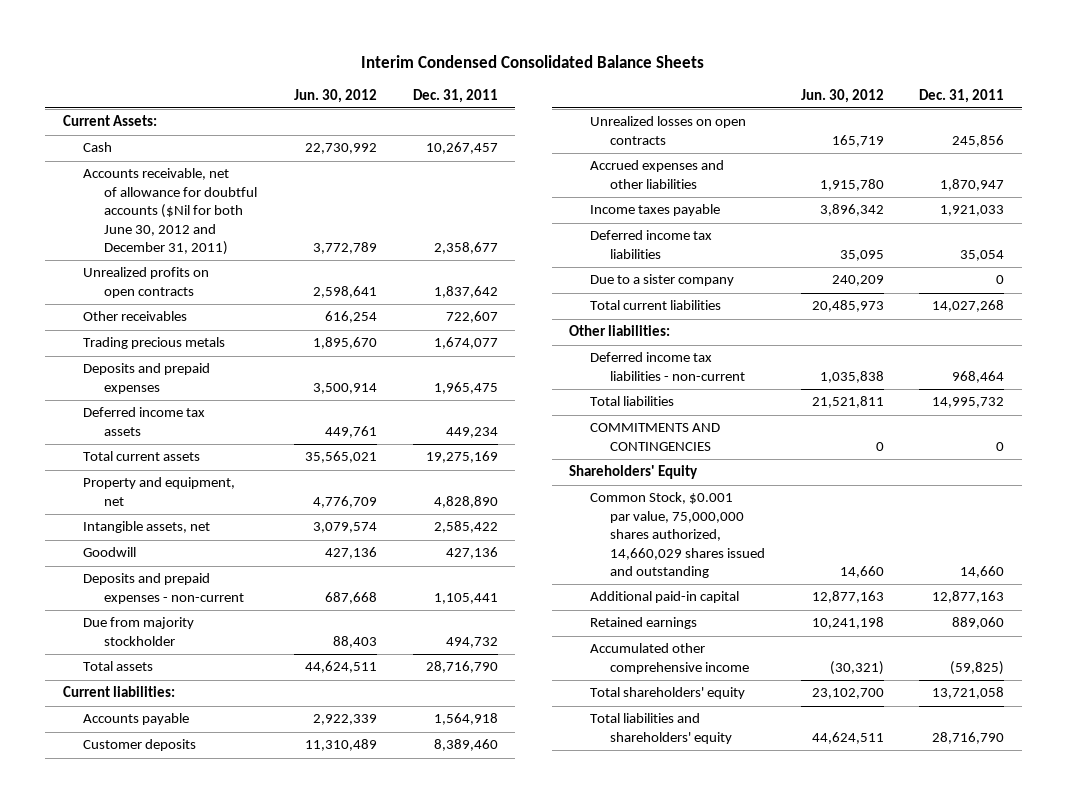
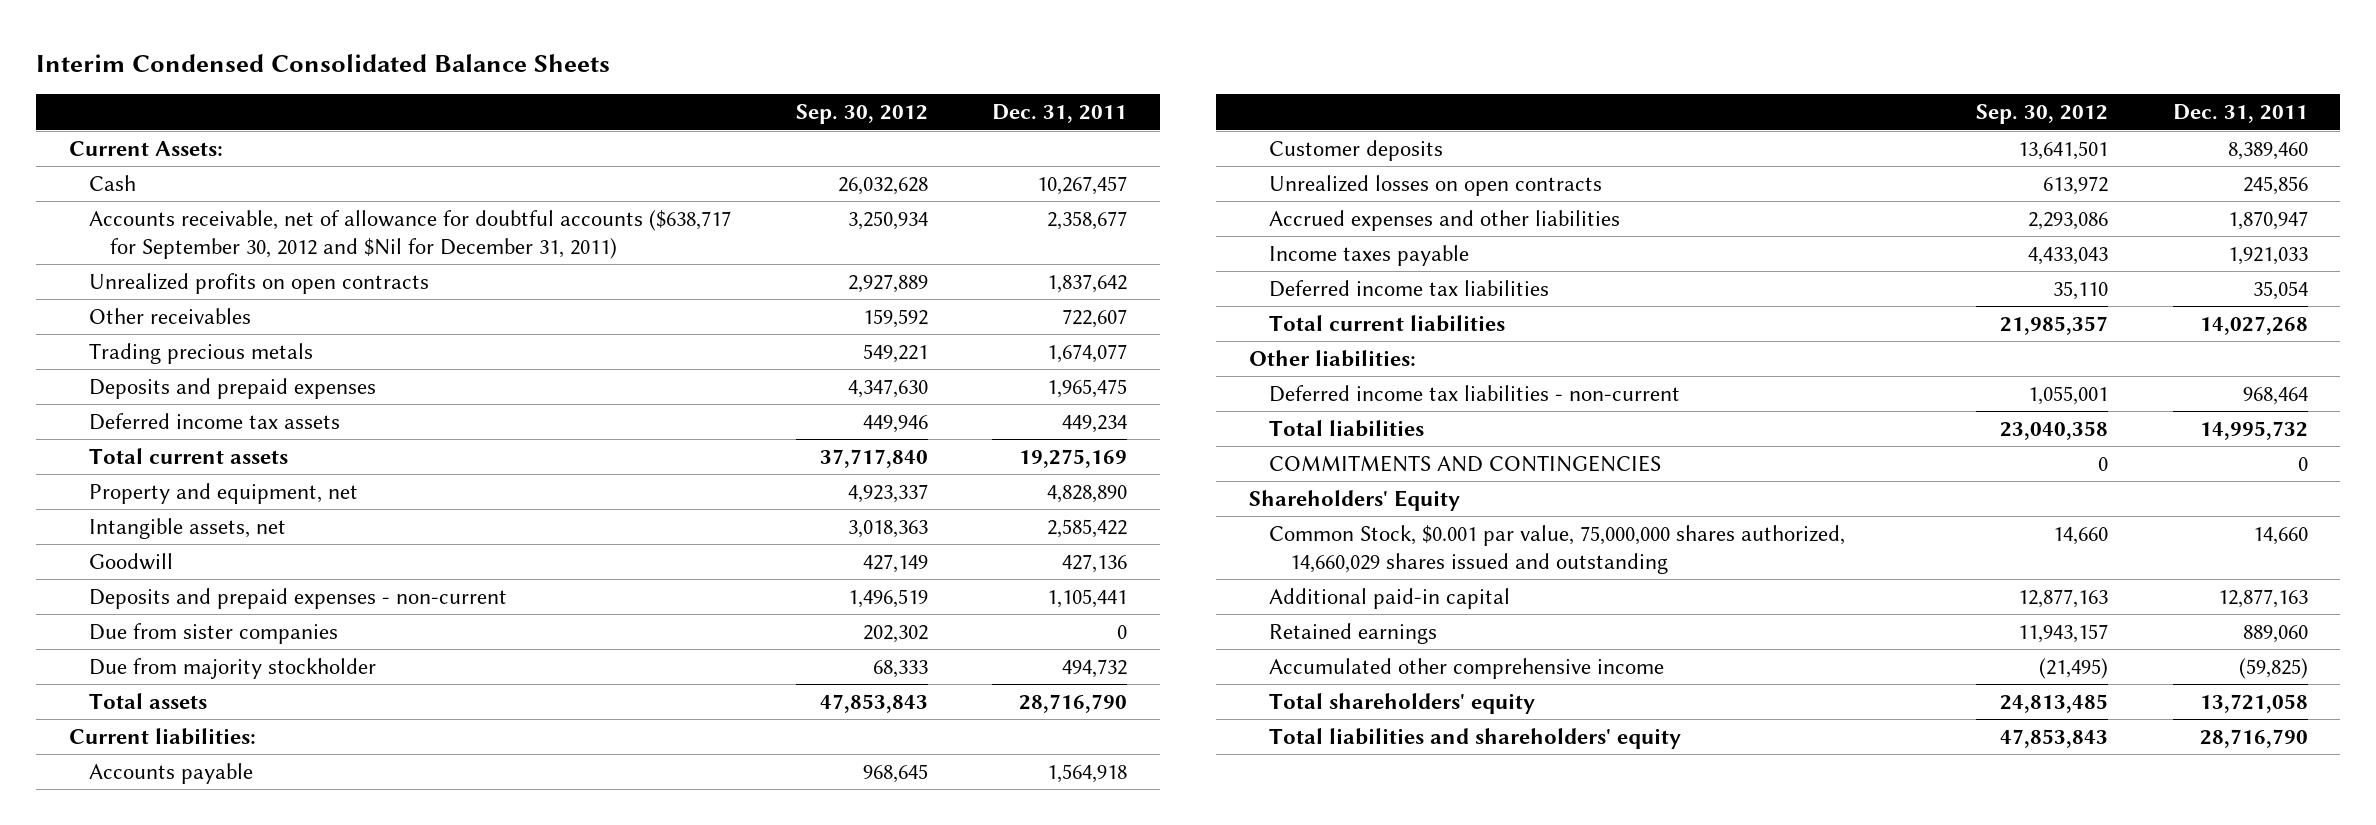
[294,88,378,103] Jun. 30, 2012 -> none
none -> [795,104,928,125] Sep. 30, 2012
[83,168,258,255] Accounts receivable, net of allowance for doubtful accounts ($Nil for both June 30, 2012 and December 31, 2011) -> [89,210,732,259] Accounts receivable, net of allowance for doubtful accounts ($638,717 for September 30, 2012 and $Nil for December 31, 2011)
none -> [89,623,339,645] Due from sister companies
[589,274,734,287] Due to a sister company -> none

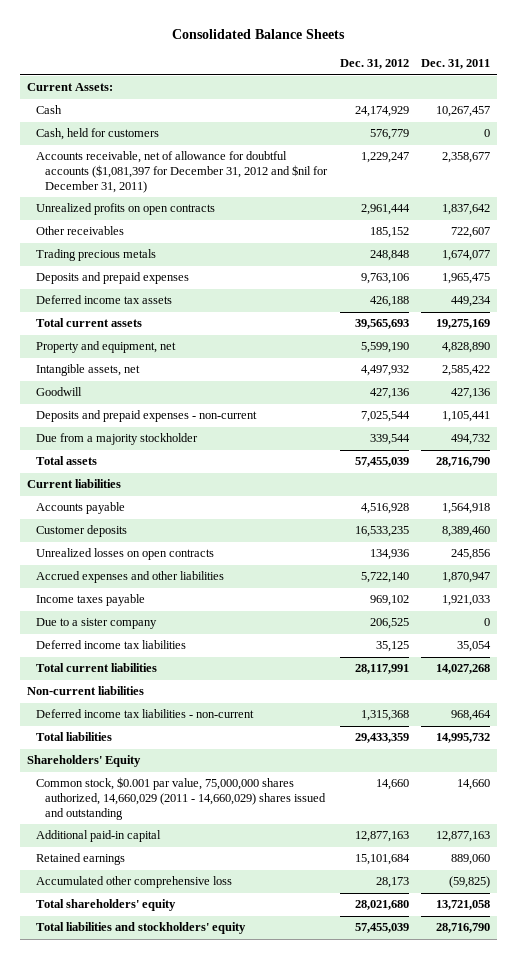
[36,53,611,72] Interim Condensed Consolidated Balance Sheets -> [172,29,346,40] Consolidated Balance Sheets
[795,104,928,125] Sep. 30, 2012 -> none
none -> [339,59,409,70] Dec. 31, 2012
none -> [35,128,159,141] Cash, held for customers
[89,210,732,259] Accounts receivable, net of allowance for doubtful accounts ($638,717 for September 30, 2012 and $Nil for December 31, 2011) -> [35,151,328,193] Accounts receivable, net of allowance for doubtful accounts ($1,081,397 for December 31, 2012 and $nil for December 31, 2011)
[89,623,339,645] Due from sister companies -> none
[89,658,377,680] Due from majority stockholder -> [35,433,198,446] Due from a majority stockholder
[68,728,256,746] Current liabilities: -> [26,479,121,489] Current liabilities
none -> [35,618,157,630] Due to a sister company
[1248,350,1416,368] Other liabilities: -> [26,686,144,696] Non-current liabilities
[1269,455,1662,473] COMMITMENTS AND CONTINGENCIES -> none
[1269,525,1846,574] Common Stock, $0.001 par value, 75,000,000 shares authorized, 14,660,029 shares issued and outstanding -> [35,777,326,820] Common stock, $0.001 par value, 75,000,000 shares authorized, 14,660,029 (2011 - 14,660,029) shares issued and outstanding
[1269,658,1665,680] Accumulated other comprehensive income -> [35,876,232,889] Accumulated other comprehensive loss
[1269,728,1682,750] Total liabilities and shareholders' equity -> [35,922,246,935] Total liabilities and stockholders' equity

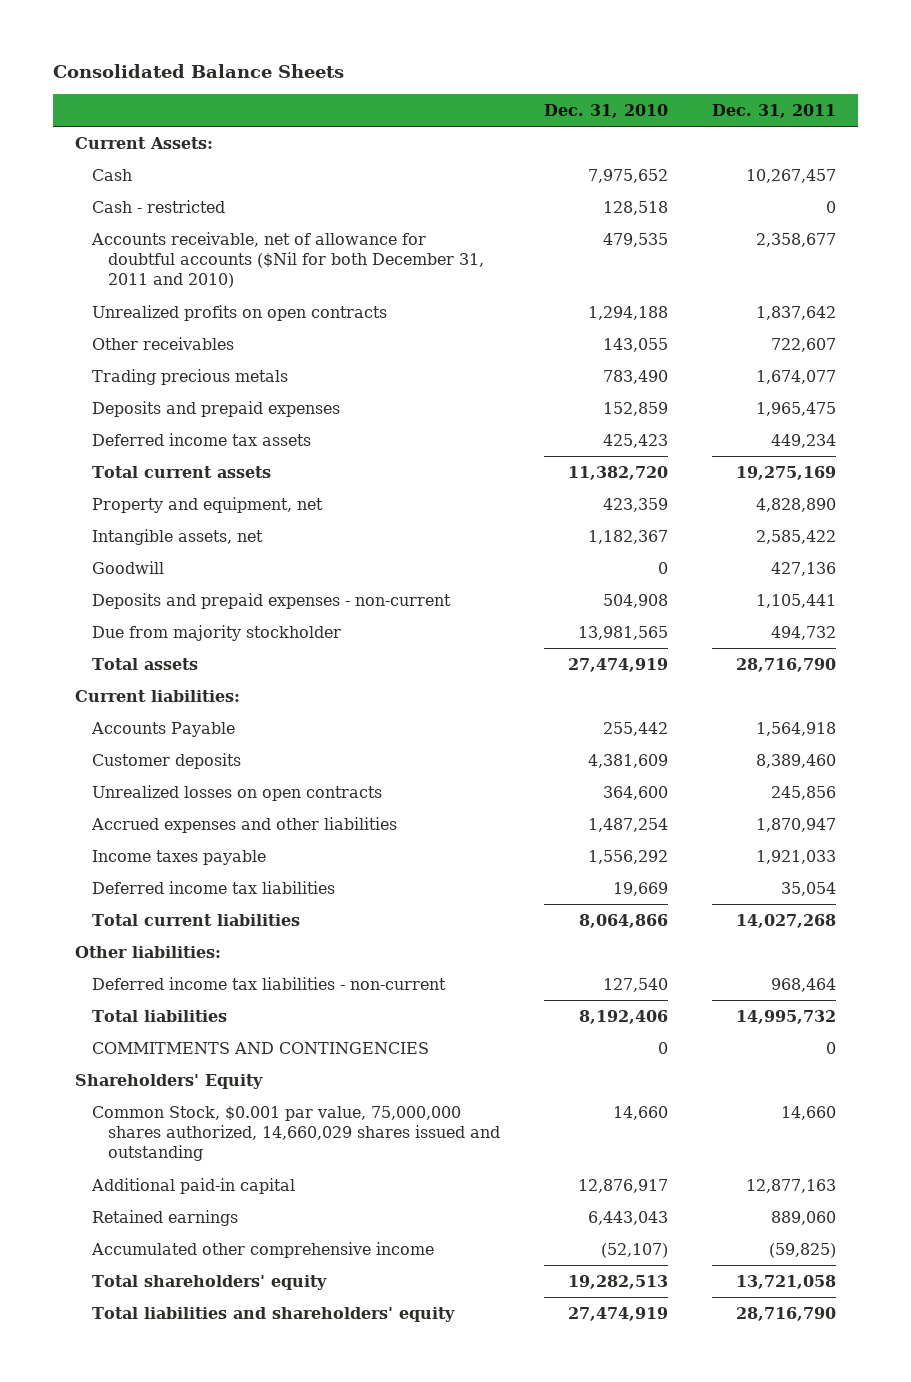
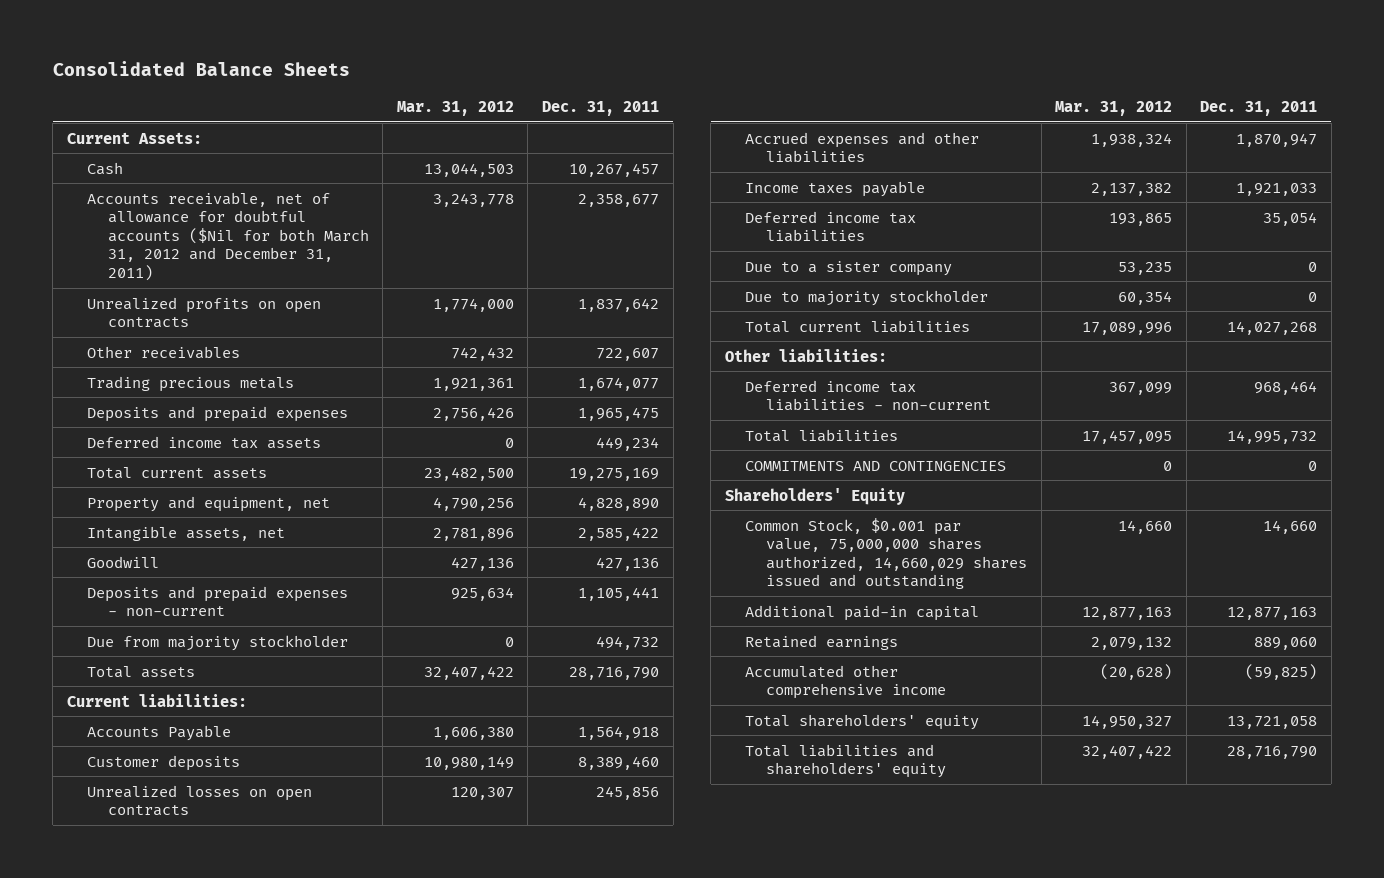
[543,103,668,118] Dec. 31, 2010 -> none
none -> [396,100,514,116] Mar. 31, 2012
[91,200,225,214] Cash - restricted -> none
[90,232,484,289] Accounts receivable, net of allowance for doubtful accounts ($Nil for both December 31, 2011 and 2010) -> [87,191,369,281] Accounts receivable, net of allowance for doubtful accounts ($Nil for both March 31, 2012 and December 31, 2011)
none -> [745,260,953,276] Due to a sister company
none -> [745,289,989,306] Due to majority stockholder

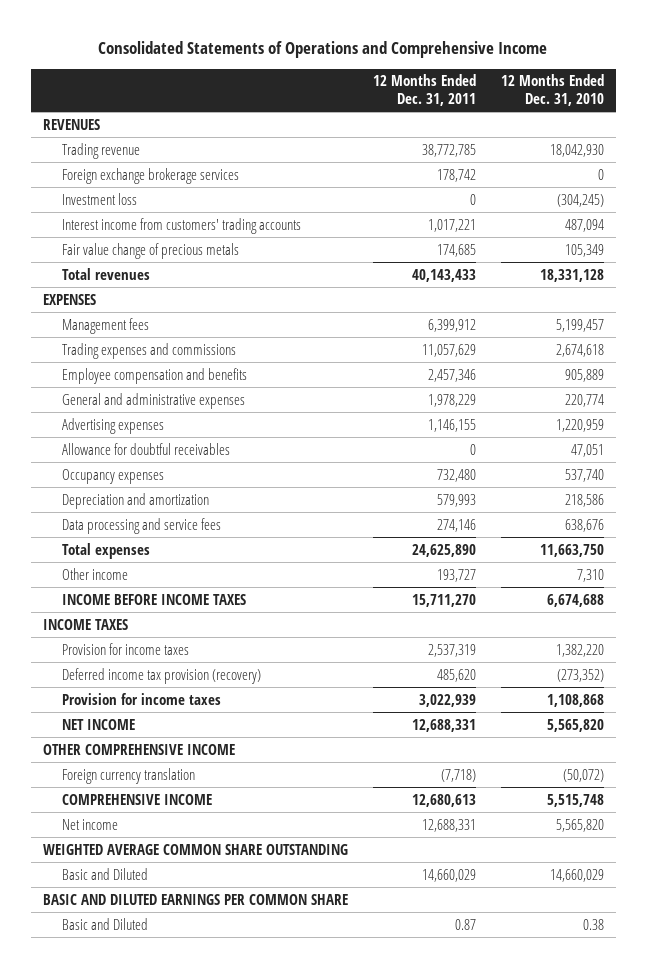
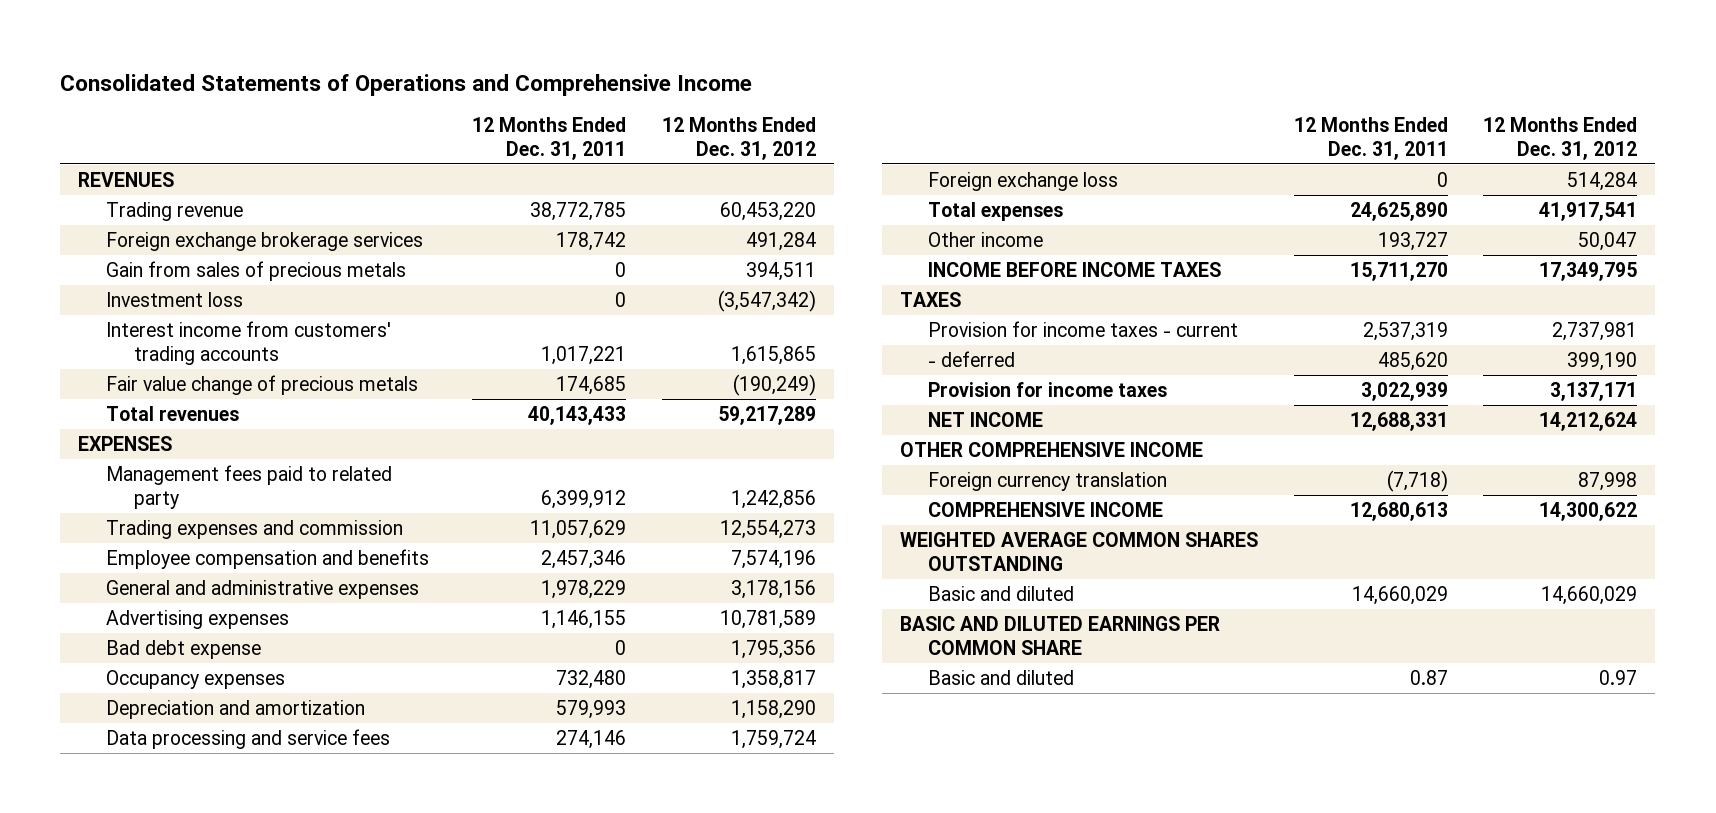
[500,74,604,107] 12 Months Ended Dec. 31, 2010 -> none
none -> [661,116,816,160] 12 Months Ended Dec. 31, 2012
none -> [106,260,407,281] Gain from sales of precious metals
[62,317,150,334] Management fees -> [106,464,393,509] Management fees paid to related party
[62,342,237,359] Trading expenses and commissions -> [106,519,404,539] Trading expenses and commission
[62,442,231,455] Allowance for doubtful receivables -> [106,639,262,659] Bad debt expense
none -> [927,171,1118,191] Foreign exchange loss
[43,618,129,630] INCOME TAXES -> [900,291,962,307] TAXES
[62,642,190,655] Provision for income taxes -> [927,320,1238,337] Provision for income taxes - current
[62,667,262,684] Deferred income tax provision (recovery) -> [927,350,1015,367] - deferred
[62,818,119,830] Net income -> none
[43,843,349,855] WEIGHTED AVERAGE COMMON SHARE OUTSTANDING -> [900,531,1259,571] WEIGHTED AVERAGE COMMON SHARES OUTSTANDING
[62,867,149,880] Basic and Diluted -> [927,585,1074,601] Basic and diluted
[62,917,149,930] Basic and Diluted -> [927,669,1074,685] Basic and diluted

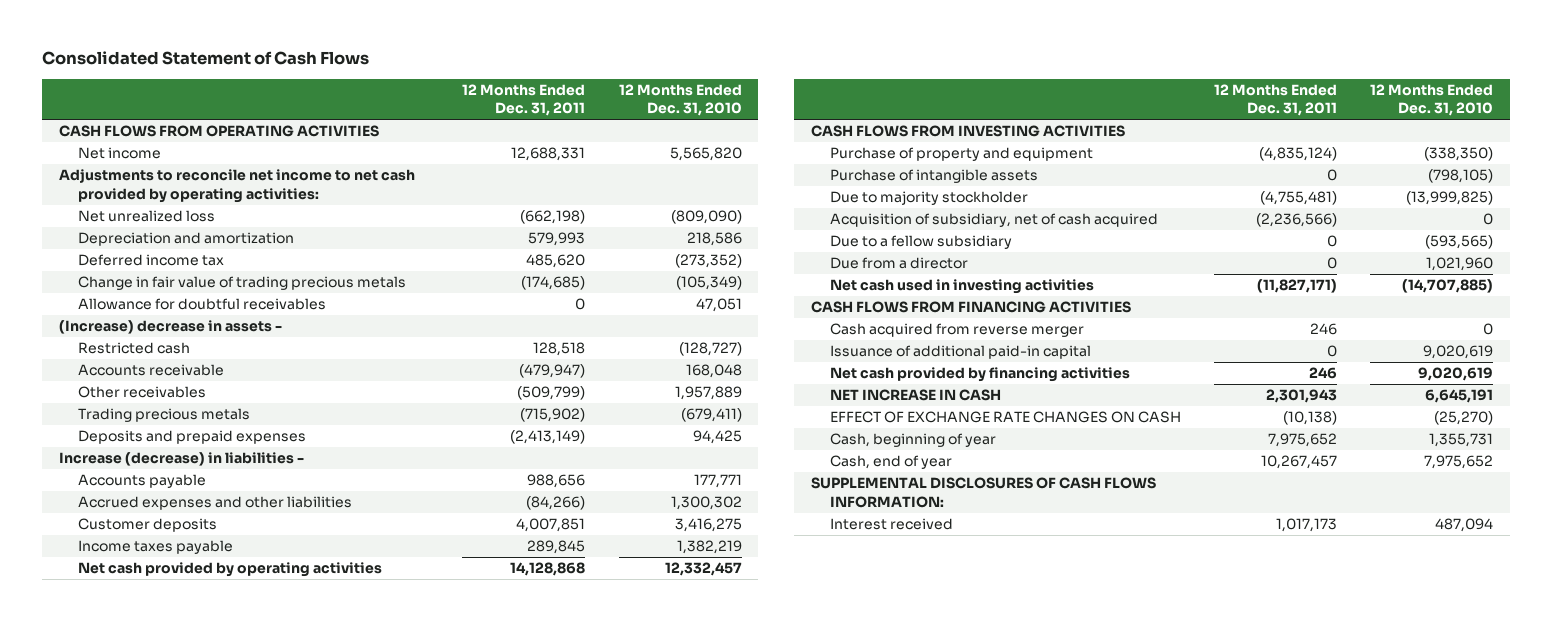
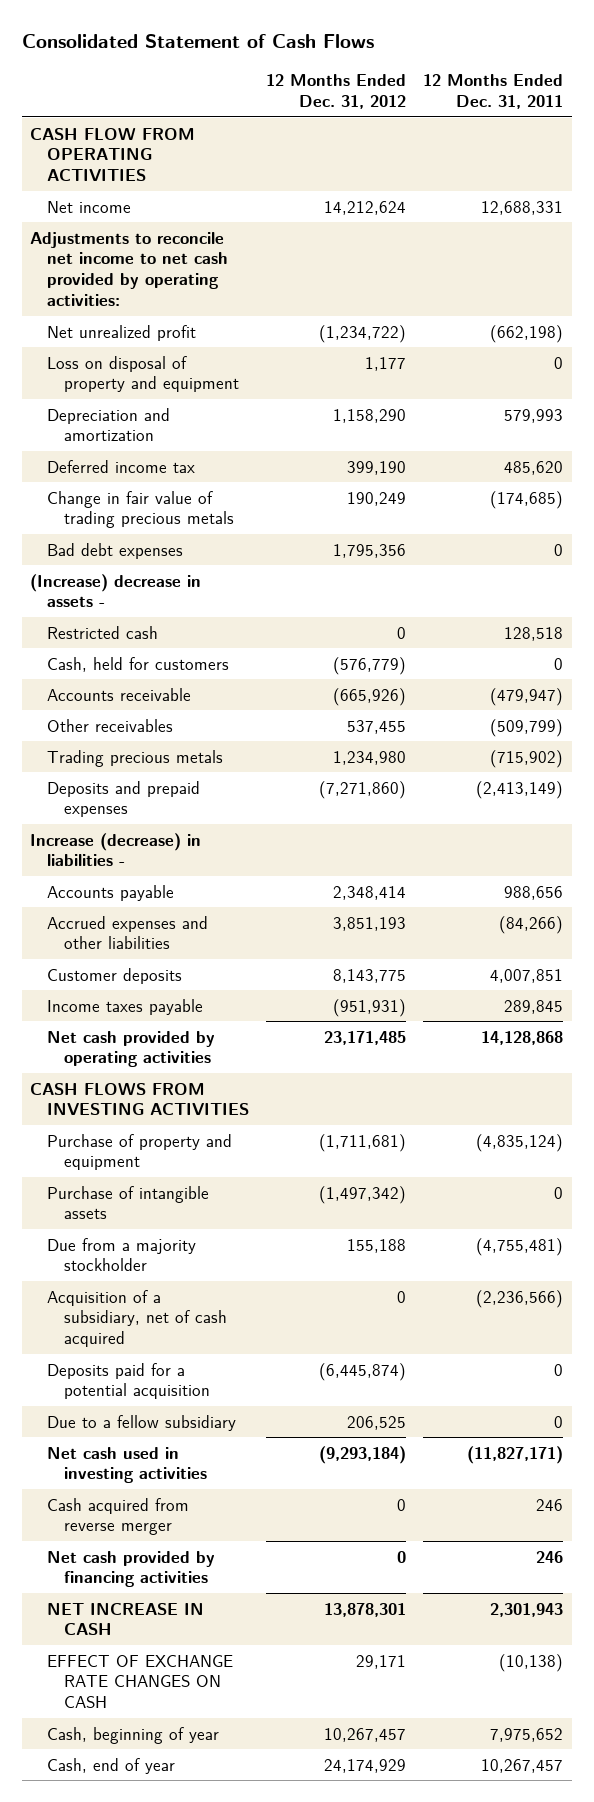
[618,84,742,117] 12 Months Ended Dec. 31, 2010 -> none
none -> [266,74,407,109] 12 Months Ended Dec. 31, 2012
[59,125,380,138] CASH FLOWS FROM OPERATING ACTIVITIES -> [30,127,196,182] CASH FLOW FROM OPERATING ACTIVITIES
[77,210,215,223] Net unrealized loss -> [47,324,197,341] Net unrealized profit
none -> [47,355,239,393] Loss on disposal of property and equipment
[77,298,326,311] Allowance for doubtful receivables -> none
none -> [47,542,184,559] Bad debt expenses
none -> [47,656,230,672] Cash, held for customers
[829,191,1028,206] Due to majority stockholder -> [47,1237,197,1272] Due from a majority stockholder
[829,213,1158,228] Acquisition of subsidiary, net of cash acquired -> [47,1289,227,1348] Acquisition of a subsidiary, net of cash acquired
none -> [47,1362,210,1400] Deposits paid for a potential acquisition
[829,257,968,270] Due from a director -> none
[810,301,1131,314] CASH FLOWS FROM FINANCING ACTIVITIES -> none
[829,345,1091,360] Issuance of additional paid-in capital -> none
[810,477,1156,508] SUPPLEMENTAL DISCLOSURES OF CASH FLOWS INFORMATION: -> none
[829,518,953,531] Interest received -> none

